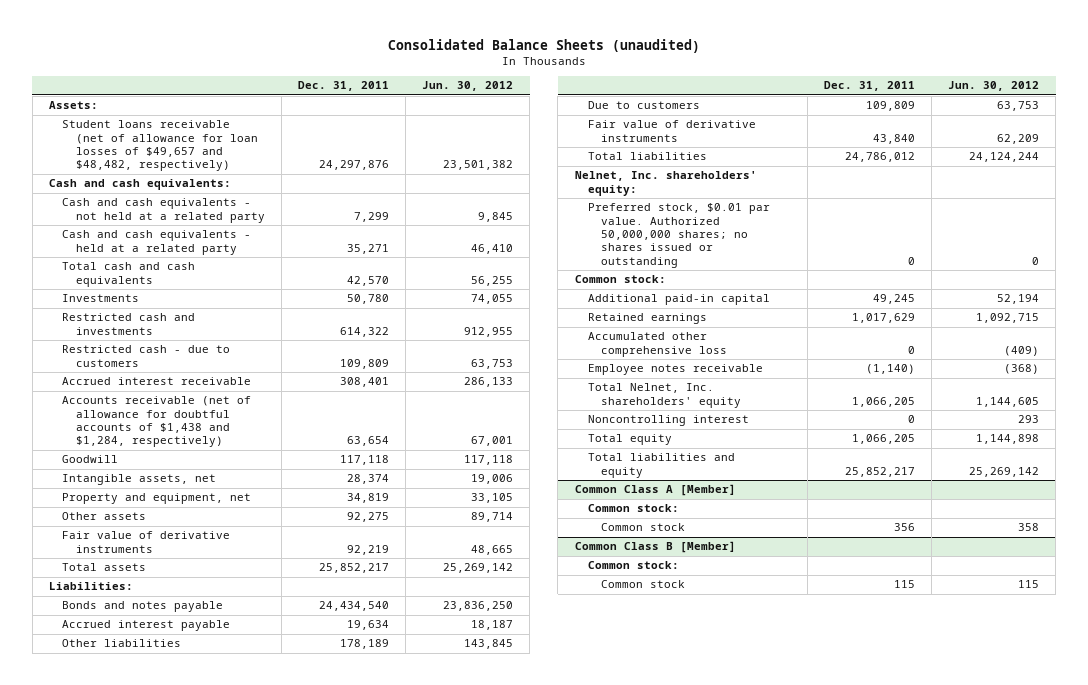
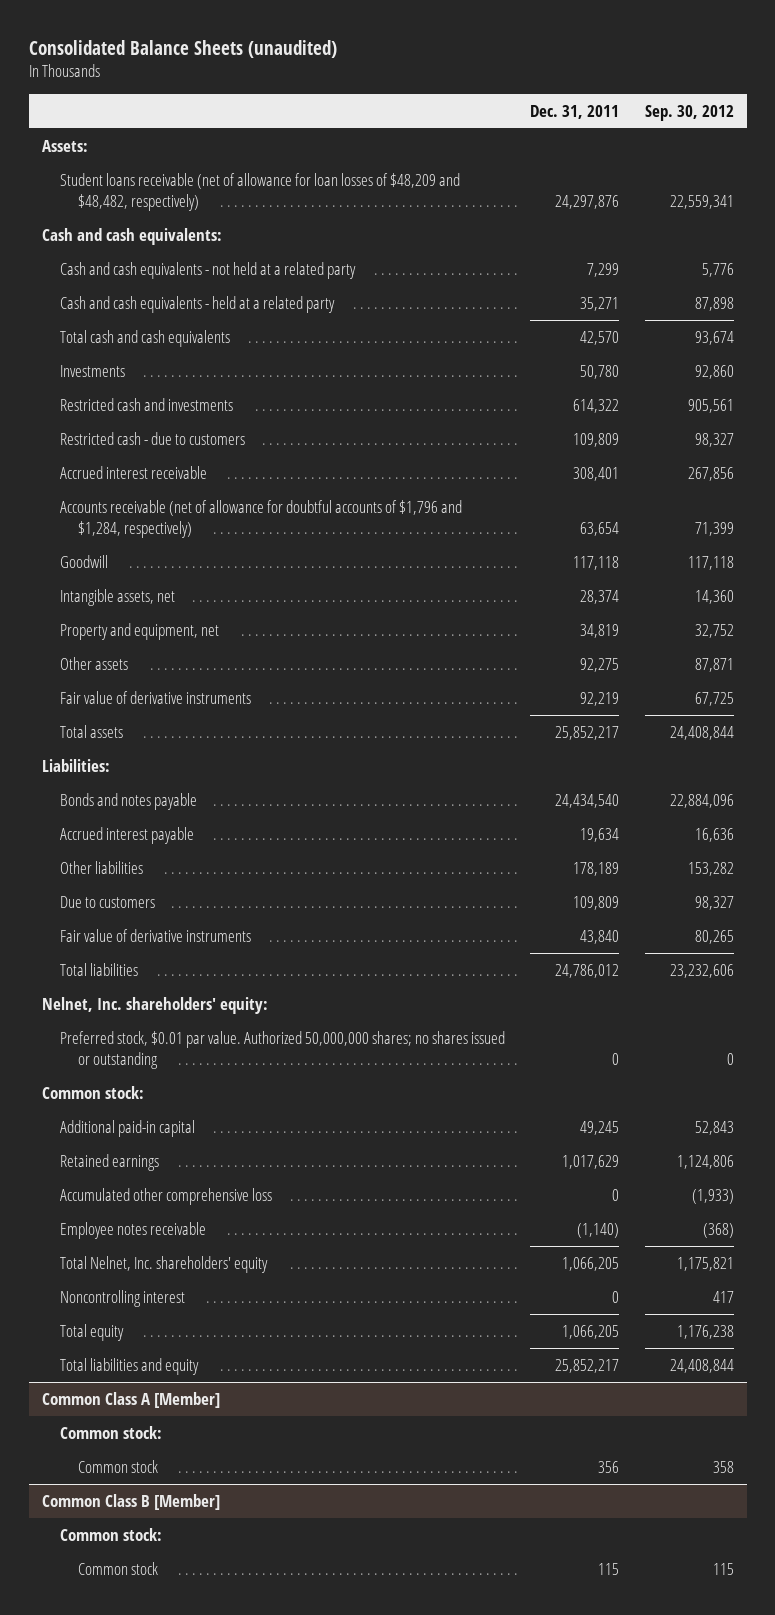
[422,81,514,92] Jun. 30, 2012 -> none
none -> [644,104,734,121] Sep. 30, 2012
[62,120,258,172] Student loans receivable (net of allowance for loan losses of $49,657 and $48,482, respectively) -> [59,172,460,212] Student loans receivable (net of allowance for loan losses of $48,209 and $48,482, respectively)
[62,396,252,448] Accounts receivable (net of allowance for doubtful accounts of $1,438 and $1,284, respectively) -> [59,499,462,539] Accounts receivable (net of allowance for doubtful accounts of $1,796 and $1,284, respectively)

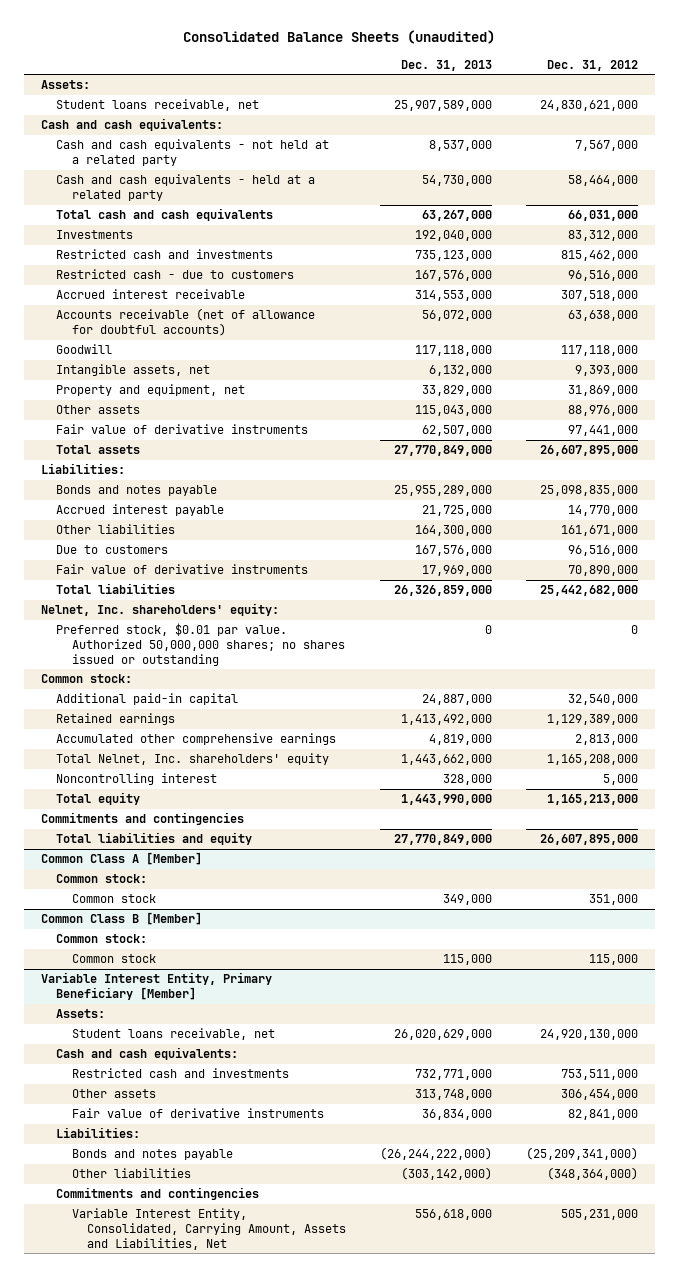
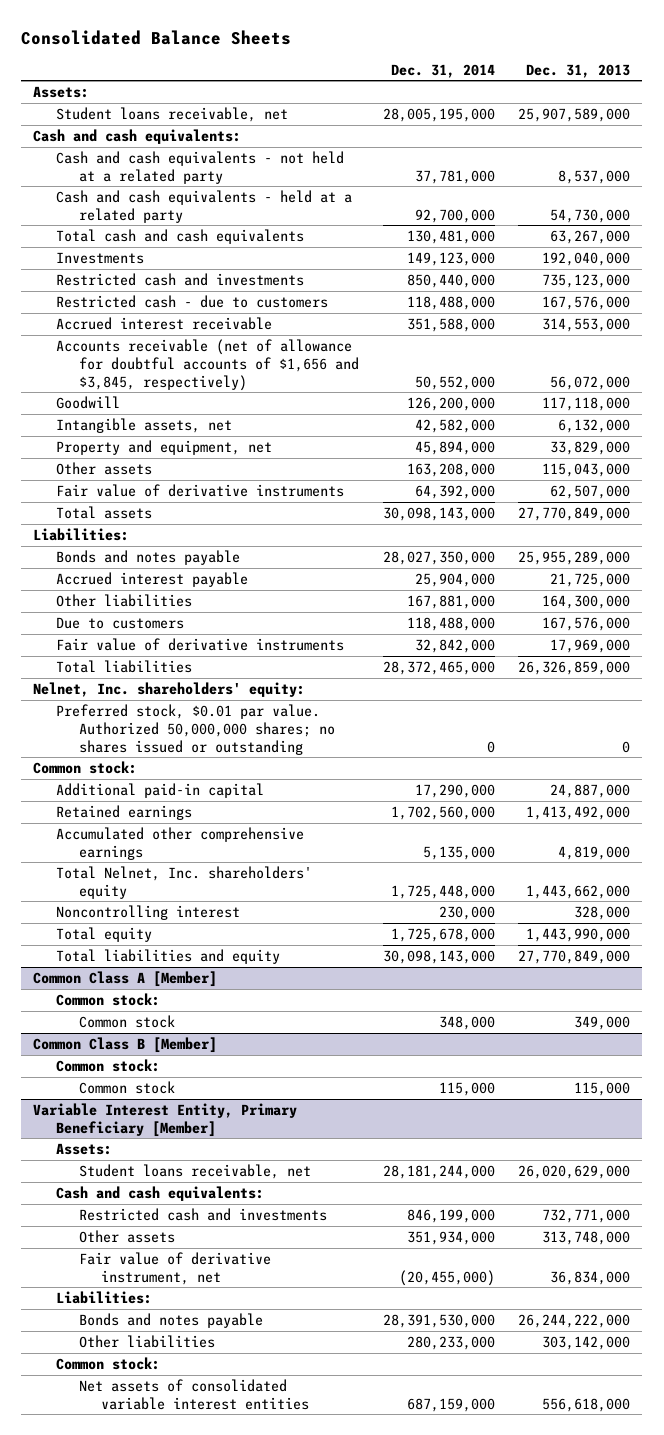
[183,30,496,45] Consolidated Balance Sheets (unaudited) -> [21,30,292,46] Consolidated Balance Sheets
[547,59,639,71] Dec. 31, 2012 -> none
none -> [390,63,495,78] Dec. 31, 2014
[56,308,316,336] Accounts receivable (net of allowance for doubtful accounts) -> [55,338,359,391] Accounts receivable (net of allowance for doubtful accounts of $1,656 and $3,845, respectively)
[40,812,244,826] Commitments and contingencies -> none
[71,1108,324,1119] Fair value of derivative instruments -> [78,1251,271,1285] Fair value of derivative instrument, net
[56,1187,260,1201] Commitments and contingencies -> none
[380,1147,493,1161] (26,244,222,000) -> [518,1313,631,1328] 26,244,222,000
[401,1167,493,1181] (303,142,000) -> [542,1335,631,1350] 303,142,000
none -> [55,1356,160,1370] Common stock:
[71,1208,347,1250] Variable Interest Entity, Consolidated, Carrying Amount, Assets and Liabilities, Net -> [78,1378,310,1410] Net assets of consolidated variable interest entities

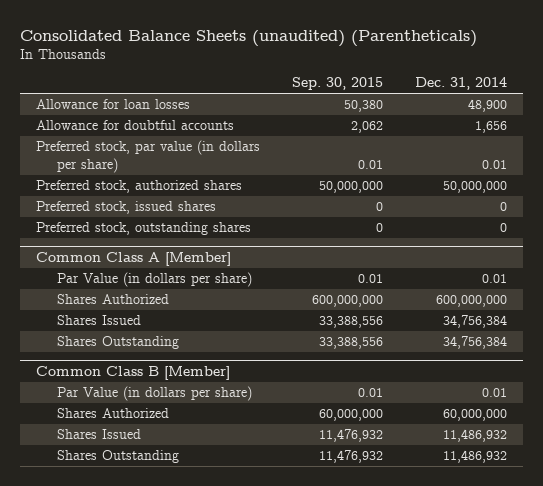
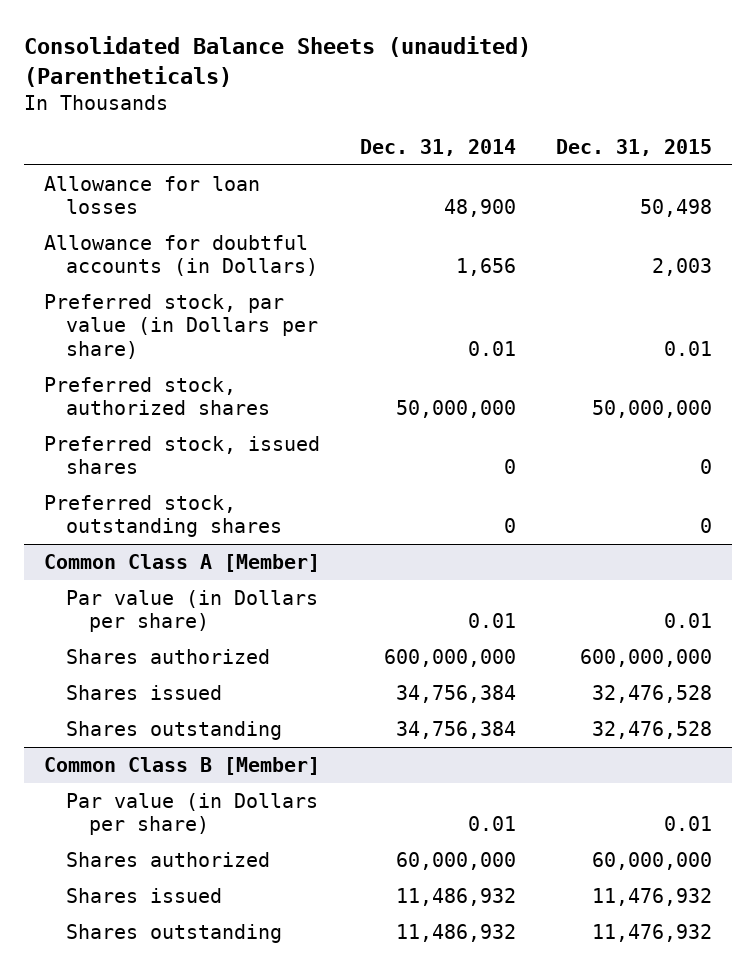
[292,77,384,91] Sep. 30, 2015 -> none
none -> [555,138,712,156] Dec. 31, 2015
[35,120,234,131] Allowance for doubtful accounts -> [43,235,319,277] Allowance for doubtful accounts (in Dollars)
[35,140,260,173] Preferred stock, par value (in dollars per share) -> [43,294,319,359] Preferred stock, par value (in Dollars per share)
[56,272,252,288] Par Value (in dollars per share) -> [66,590,319,633] Par value (in Dollars per share)
[56,294,169,305] Shares Authorized -> [66,649,271,665] Shares authorized
[56,315,141,326] Shares Issued -> [66,685,223,701] Shares issued
[56,336,179,350] Shares Outstanding -> [66,721,283,741] Shares outstanding
[56,386,252,402] Par Value (in dollars per share) -> [66,793,319,836] Par value (in Dollars per share)
[56,408,169,419] Shares Authorized -> [66,852,271,868] Shares authorized
[56,429,141,440] Shares Issued -> [66,888,223,904] Shares issued
[56,450,179,464] Shares Outstanding -> [66,924,283,944] Shares outstanding

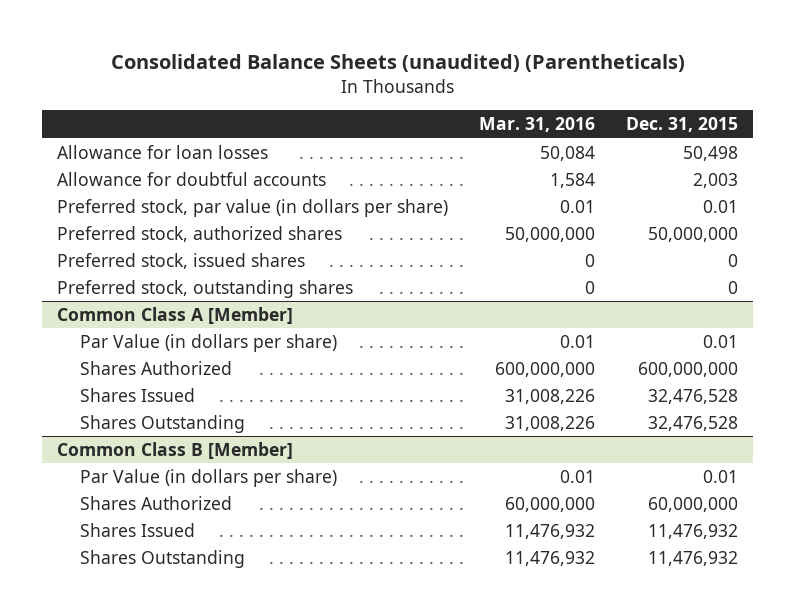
[359,138,516,156] Dec. 31, 2014 -> none
none -> [479,117,596,133] Mar. 31, 2016
[43,235,319,277] Allowance for doubtful accounts (in Dollars) -> [57,172,327,187] Allowance for doubtful accounts
[43,294,319,359] Preferred stock, par value (in Dollars per share) -> [57,199,449,218] Preferred stock, par value (in dollars per share)
[66,590,319,633] Par value (in Dollars per share) -> [80,334,338,353] Par Value (in dollars per share)
[66,649,271,665] Shares authorized -> [80,361,233,376] Shares Authorized
[66,685,223,701] Shares issued -> [80,388,196,403] Shares Issued
[66,721,283,741] Shares outstanding -> [80,415,246,434] Shares Outstanding
[66,793,319,836] Par value (in Dollars per share) -> [80,469,338,488] Par Value (in dollars per share)
[66,852,271,868] Shares authorized -> [80,496,233,511] Shares Authorized
[66,888,223,904] Shares issued -> [80,523,196,538] Shares Issued
[66,924,283,944] Shares outstanding -> [80,550,246,569] Shares Outstanding

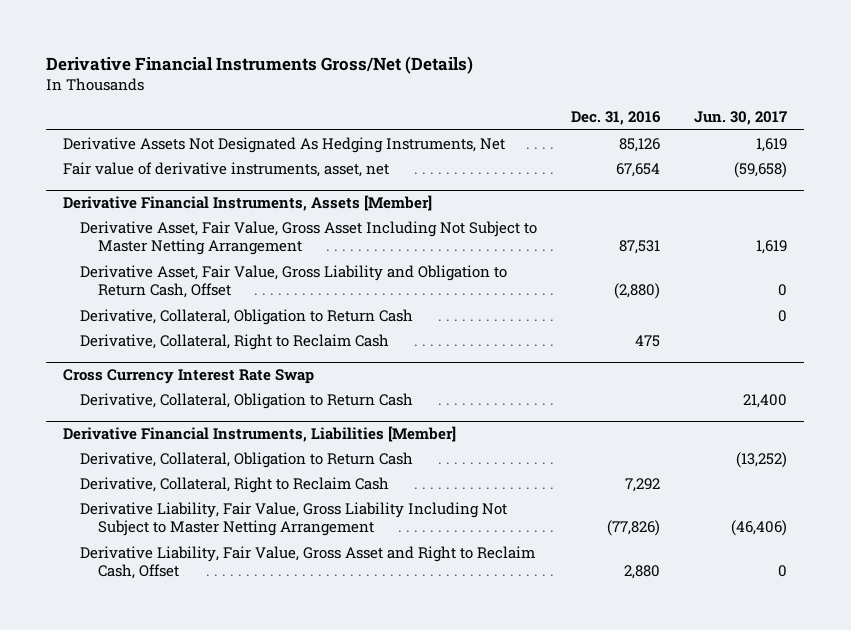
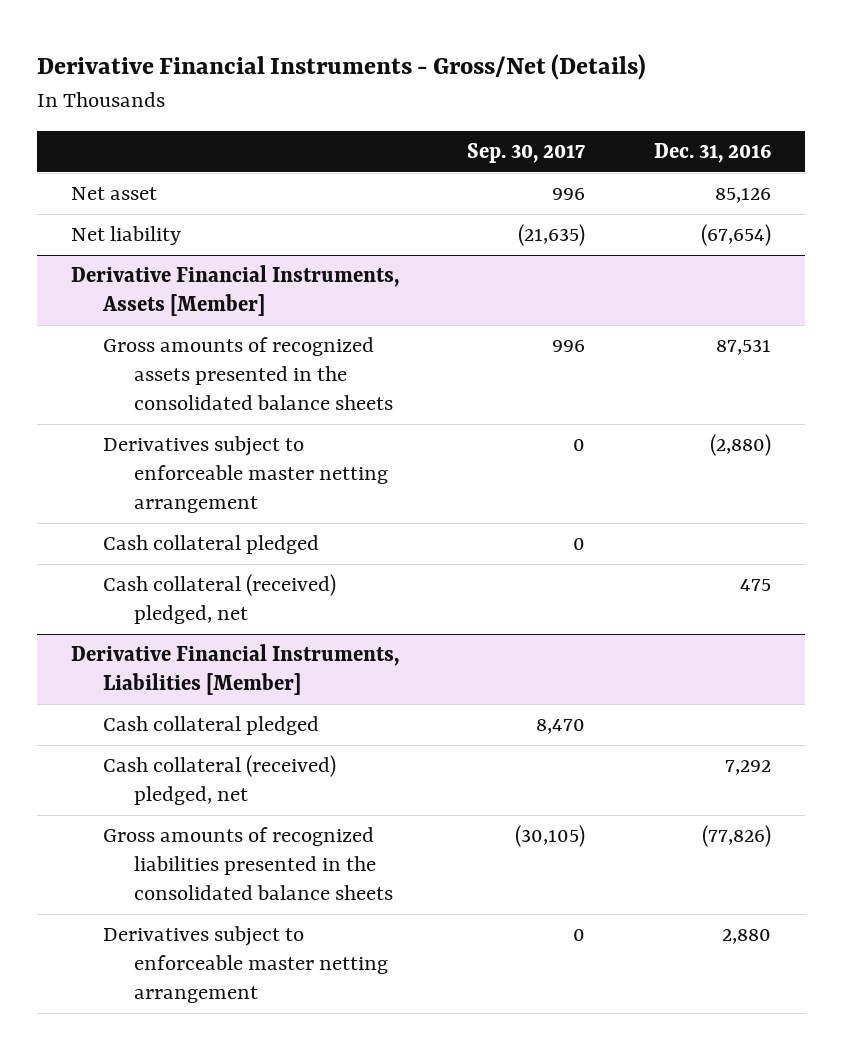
[46,55,474,74] Derivative Financial Instruments Gross/Net (Details) -> [36,54,646,81] Derivative Financial Instruments - Gross/Net (Details)
[694,111,788,126] Jun. 30, 2017 -> none
none -> [467,143,586,164] Sep. 30, 2017
[63,161,390,177] Fair value of derivative instruments, asset, net -> none
[63,136,506,153] Derivative Assets Not Designated As Hedging Instruments, Net -> [70,187,157,201] Net asset
none -> [70,226,181,246] Net liability
[63,369,315,385] Cross Currency Interest Rate Swap -> none
[80,392,414,409] Derivative, Collateral, Obligation to Return Cash -> none
[80,220,538,256] Derivative Asset, Fair Value, Gross Asset Including Not Subject to Master Netting Arrangement -> [102,337,394,410] Gross amounts of recognized assets presented in the consolidated balance sheets
[80,264,508,299] Derivative Asset, Fair Value, Gross Liability and Obligation to Return Cash, Offset -> [102,436,389,513] Derivatives subject to enforceable master netting arrangement
[80,308,414,325] Derivative, Collateral, Obligation to Return Cash -> [102,535,319,555] Cash collateral pledged
[80,333,390,350] Derivative, Collateral, Right to Reclaim Cash -> [102,574,336,625] Cash collateral (received) pledged, net
[80,451,414,468] Derivative, Collateral, Obligation to Return Cash -> [102,716,319,736] Cash collateral pledged
[80,476,390,493] Derivative, Collateral, Right to Reclaim Cash -> [102,755,336,806] Cash collateral (received) pledged, net
[80,501,508,537] Derivative Liability, Fair Value, Gross Liability Including Not Subject to Master Netting Arrangement -> [102,827,394,900] Gross amounts of recognized liabilities presented in the consolidated balance sheets
[80,545,536,580] Derivative Liability, Fair Value, Gross Asset and Right to Reclaim Cash, Offset -> [102,926,389,1003] Derivatives subject to enforceable master netting arrangement

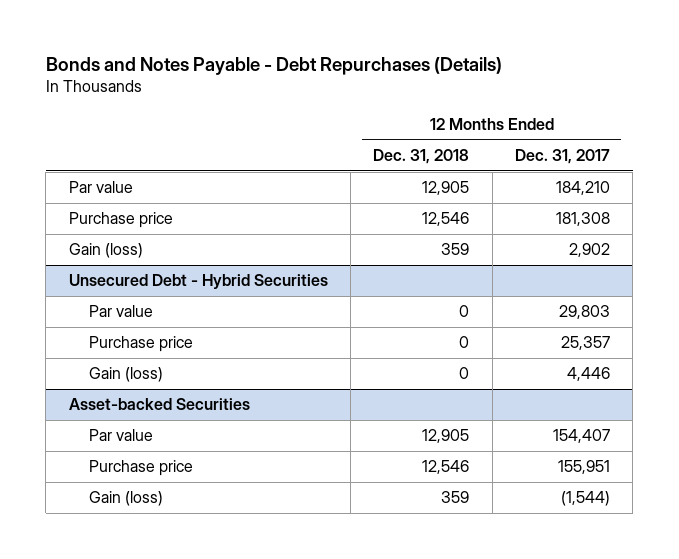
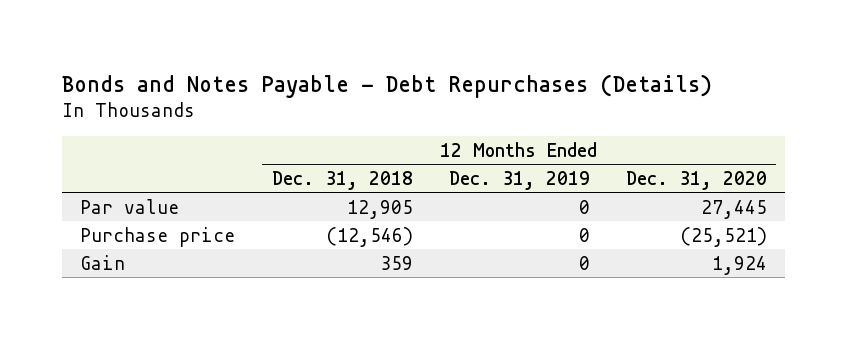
[514,148,610,164] Dec. 31, 2017 -> none
none -> [448,170,590,190] Dec. 31, 2019
none -> [625,170,767,190] Dec. 31, 2020
[68,274,328,290] Unsecured Debt - Hybrid Securities -> none
[88,305,153,318] Par value -> none
[88,336,193,353] Purchase price -> none
[88,367,163,383] Gain (loss) -> none
[68,398,250,411] Asset-backed Securities -> none
[88,429,153,442] Par value -> none
[88,460,193,477] Purchase price -> none
[88,491,163,507] Gain (loss) -> none
[422,212,470,227] 12,546 -> [325,226,413,247] (12,546)
[68,243,143,259] Gain (loss) -> [80,254,126,270] Gain

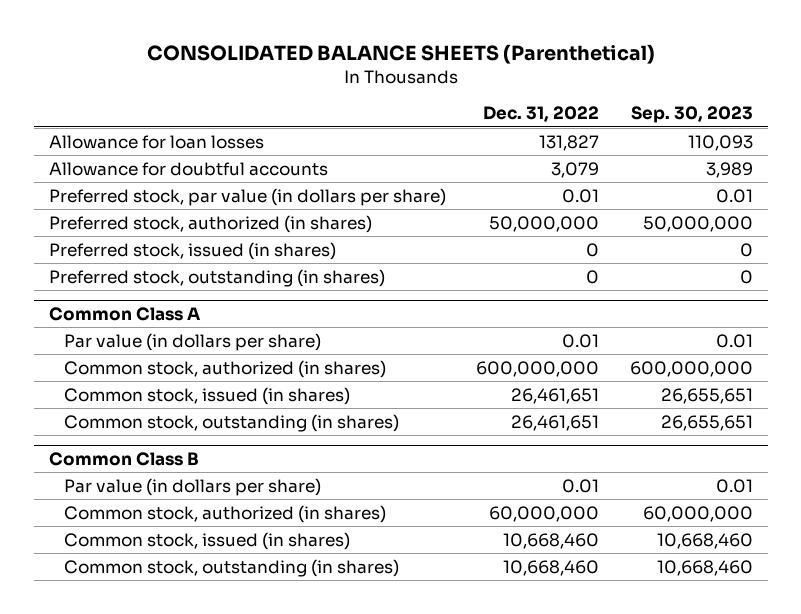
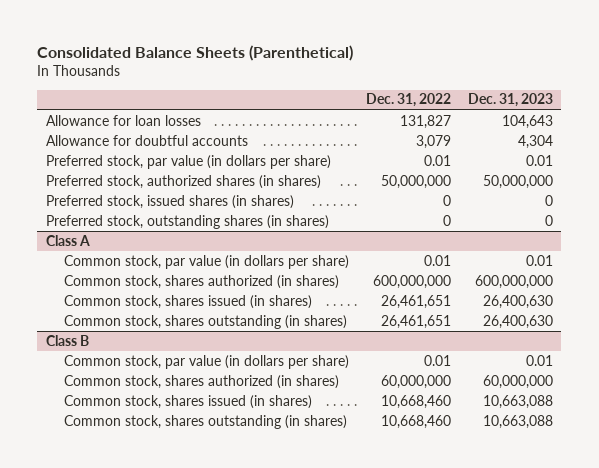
[146,43,655,64] CONSOLIDATED BALANCE SHEETS (Parenthetical) -> [37,45,354,62] Consolidated Balance Sheets (Parenthetical)
[630,106,753,124] Sep. 30, 2023 -> none
none -> [467,93,553,108] Dec. 31, 2023
[48,214,372,233] Preferred stock, authorized (in shares) -> [45,174,321,189] Preferred stock, authorized shares (in shares)
[48,241,336,260] Preferred stock, issued (in shares) -> [45,194,294,209] Preferred stock, issued shares (in shares)
[48,268,385,287] Preferred stock, outstanding (in shares) -> [45,214,329,229] Preferred stock, outstanding shares (in shares)
[48,306,201,321] Common Class A -> [45,234,90,246] Class A
[64,332,322,351] Par value (in dollars per share) -> [63,254,349,269] Common stock, par value (in dollars per share)
[64,359,387,378] Common stock, authorized (in shares) -> [63,274,339,289] Common stock, shares authorized (in shares)
[64,386,351,405] Common stock, issued (in shares) -> [63,294,312,309] Common stock, shares issued (in shares)
[64,413,400,432] Common stock, outstanding (in shares) -> [63,314,347,329] Common stock, shares outstanding (in shares)
[48,451,199,466] Common Class B -> [45,334,89,346] Class B
[64,477,322,496] Par value (in dollars per share) -> [63,354,349,369] Common stock, par value (in dollars per share)
[64,504,387,523] Common stock, authorized (in shares) -> [63,374,339,389] Common stock, shares authorized (in shares)
[64,531,351,550] Common stock, issued (in shares) -> [63,394,312,409] Common stock, shares issued (in shares)
[64,558,400,577] Common stock, outstanding (in shares) -> [63,414,347,429] Common stock, shares outstanding (in shares)

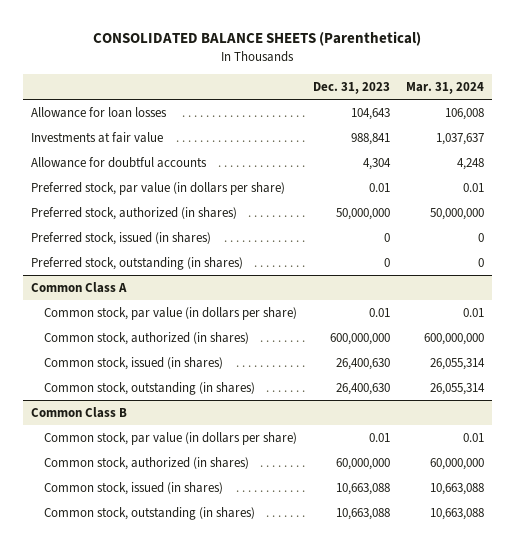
[37,45,354,62] Consolidated Balance Sheets (Parenthetical) -> [93,30,422,46] CONSOLIDATED BALANCE SHEETS (Parenthetical)
[365,93,451,108] Dec. 31, 2022 -> none
none -> [405,81,484,94] Mar. 31, 2024
none -> [30,131,163,143] Investments at fair value
[45,174,321,189] Preferred stock, authorized shares (in shares) -> [30,206,237,220] Preferred stock, authorized (in shares)
[45,194,294,209] Preferred stock, issued shares (in shares) -> [30,231,211,245] Preferred stock, issued (in shares)
[45,214,329,229] Preferred stock, outstanding shares (in shares) -> [30,256,243,270] Preferred stock, outstanding (in shares)
[45,234,90,246] Class A -> [30,281,127,293] Common Class A
[63,274,339,289] Common stock, shares authorized (in shares) -> [43,331,249,345] Common stock, authorized (in shares)
[63,294,312,309] Common stock, shares issued (in shares) -> [43,356,223,370] Common stock, issued (in shares)
[63,314,347,329] Common stock, shares outstanding (in shares) -> [43,381,255,395] Common stock, outstanding (in shares)
[45,334,89,346] Class B -> [30,406,127,418] Common Class B
[63,374,339,389] Common stock, shares authorized (in shares) -> [43,456,249,470] Common stock, authorized (in shares)
[63,394,312,409] Common stock, shares issued (in shares) -> [43,481,223,495] Common stock, issued (in shares)
[63,414,347,429] Common stock, shares outstanding (in shares) -> [43,506,255,520] Common stock, outstanding (in shares)

